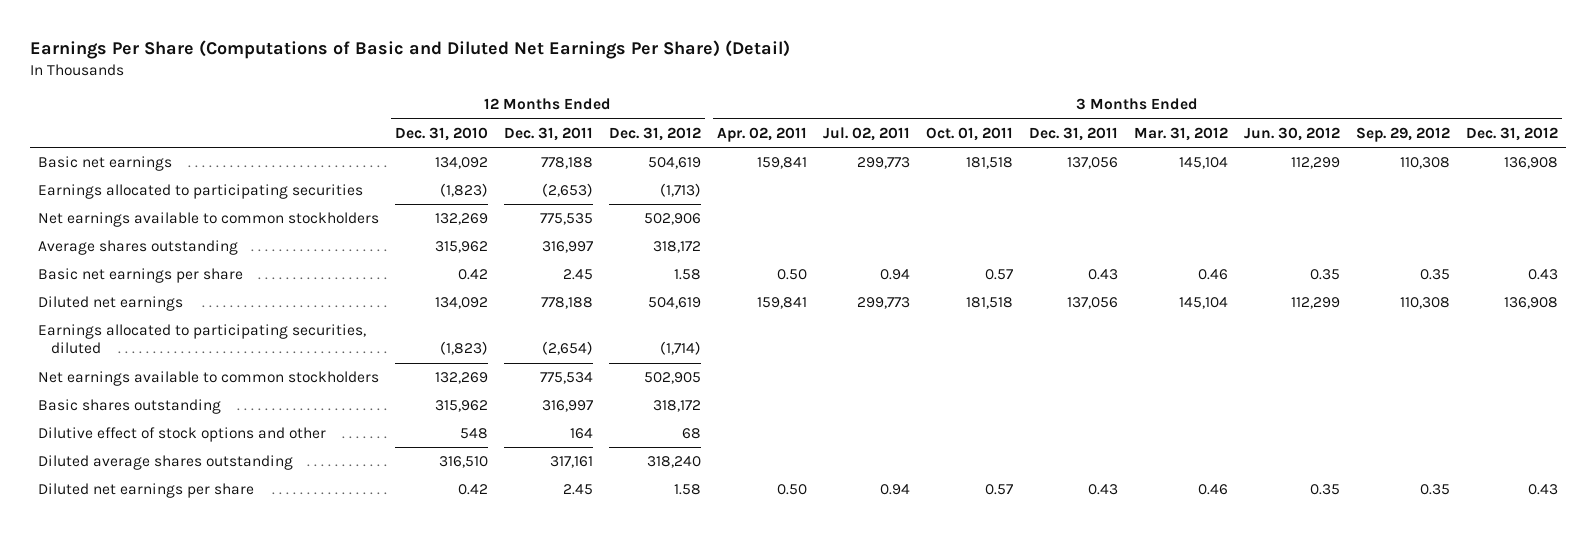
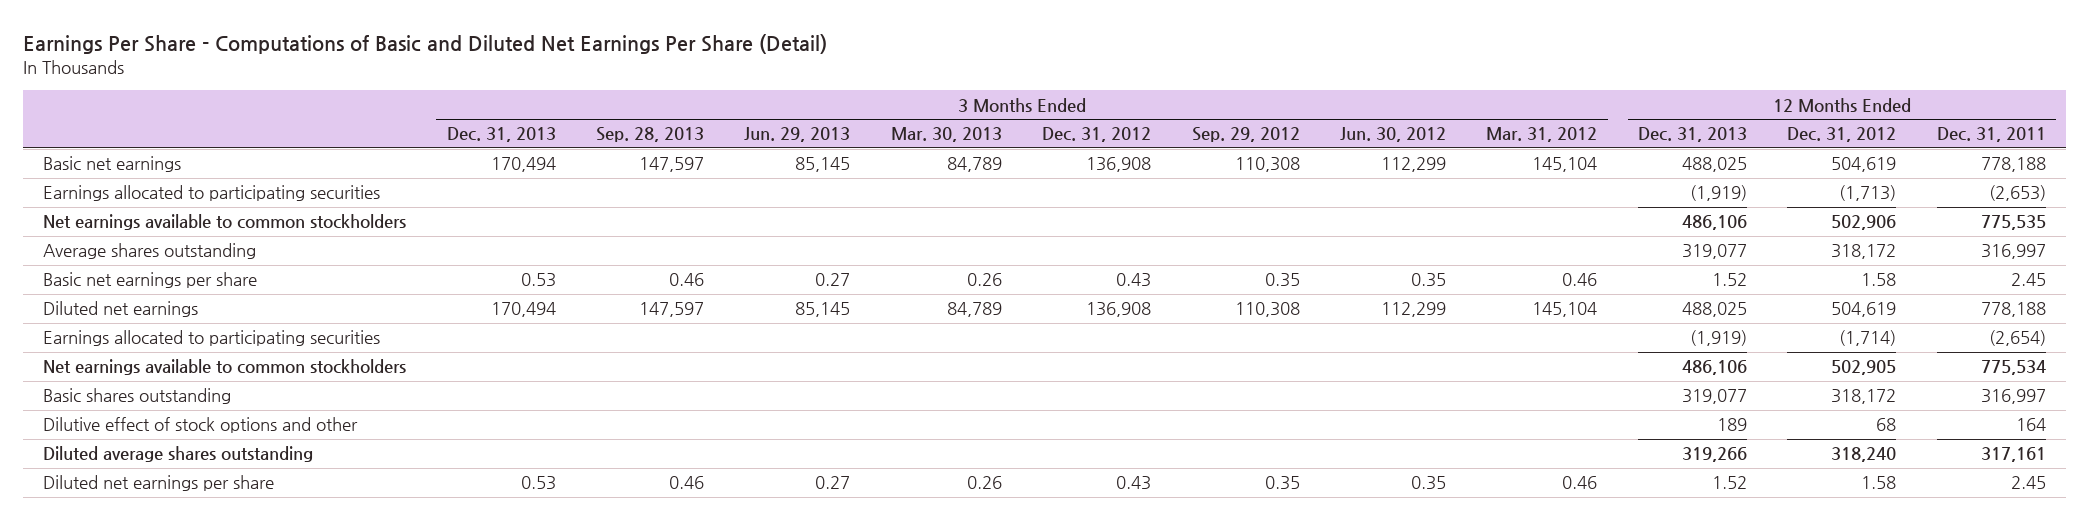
[29,39,790,59] Earnings Per Share (Computations of Basic and Diluted Net Earnings Per Share) (Detail) -> [22,33,827,54] Earnings Per Share - Computations of Basic and Diluted Net Earnings Per Share (Detail)
[394,126,488,141] Dec. 31, 2010 -> none
[716,126,807,142] Apr. 02, 2011 -> none
[822,126,910,141] Jul. 02, 2011 -> none
[925,126,1013,141] Oct. 01, 2011 -> none
[1028,126,1118,141] Dec. 31, 2011 -> none
none -> [446,127,556,143] Dec. 31, 2013
none -> [595,127,704,143] Sep. 28, 2013
none -> [744,127,851,143] Jun. 29, 2013
none -> [890,127,1002,143] Mar. 30, 2013
none -> [1637,127,1747,143] Dec. 31, 2013
[37,324,366,355] Earnings allocated to participating securities, diluted -> [43,330,381,347] Earnings allocated to participating securities

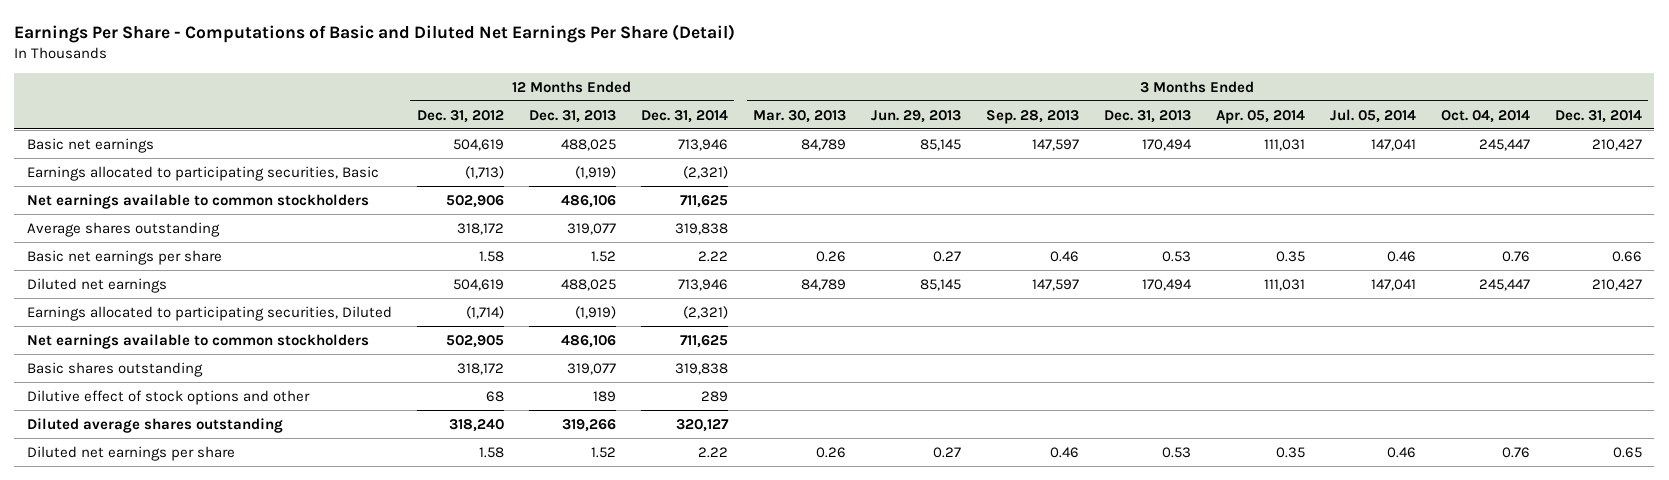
[1042,127,1152,143] Dec. 31, 2012 -> none
[1191,127,1300,143] Sep. 29, 2012 -> none
[1340,127,1447,143] Jun. 30, 2012 -> none
[1486,127,1598,143] Mar. 31, 2012 -> none
[1936,127,2046,143] Dec. 31, 2011 -> none
none -> [640,109,728,123] Dec. 31, 2014
none -> [1215,109,1305,124] Apr. 05, 2014
none -> [1329,108,1416,123] Jul. 05, 2014
none -> [1440,109,1530,123] Oct. 04, 2014
none -> [1554,109,1642,123] Dec. 31, 2014
[43,185,381,202] Earnings allocated to participating securities -> [26,165,379,181] Earnings allocated to participating securities, Basic
[43,330,381,347] Earnings allocated to participating securities -> [26,305,392,321] Earnings allocated to participating securities, Diluted

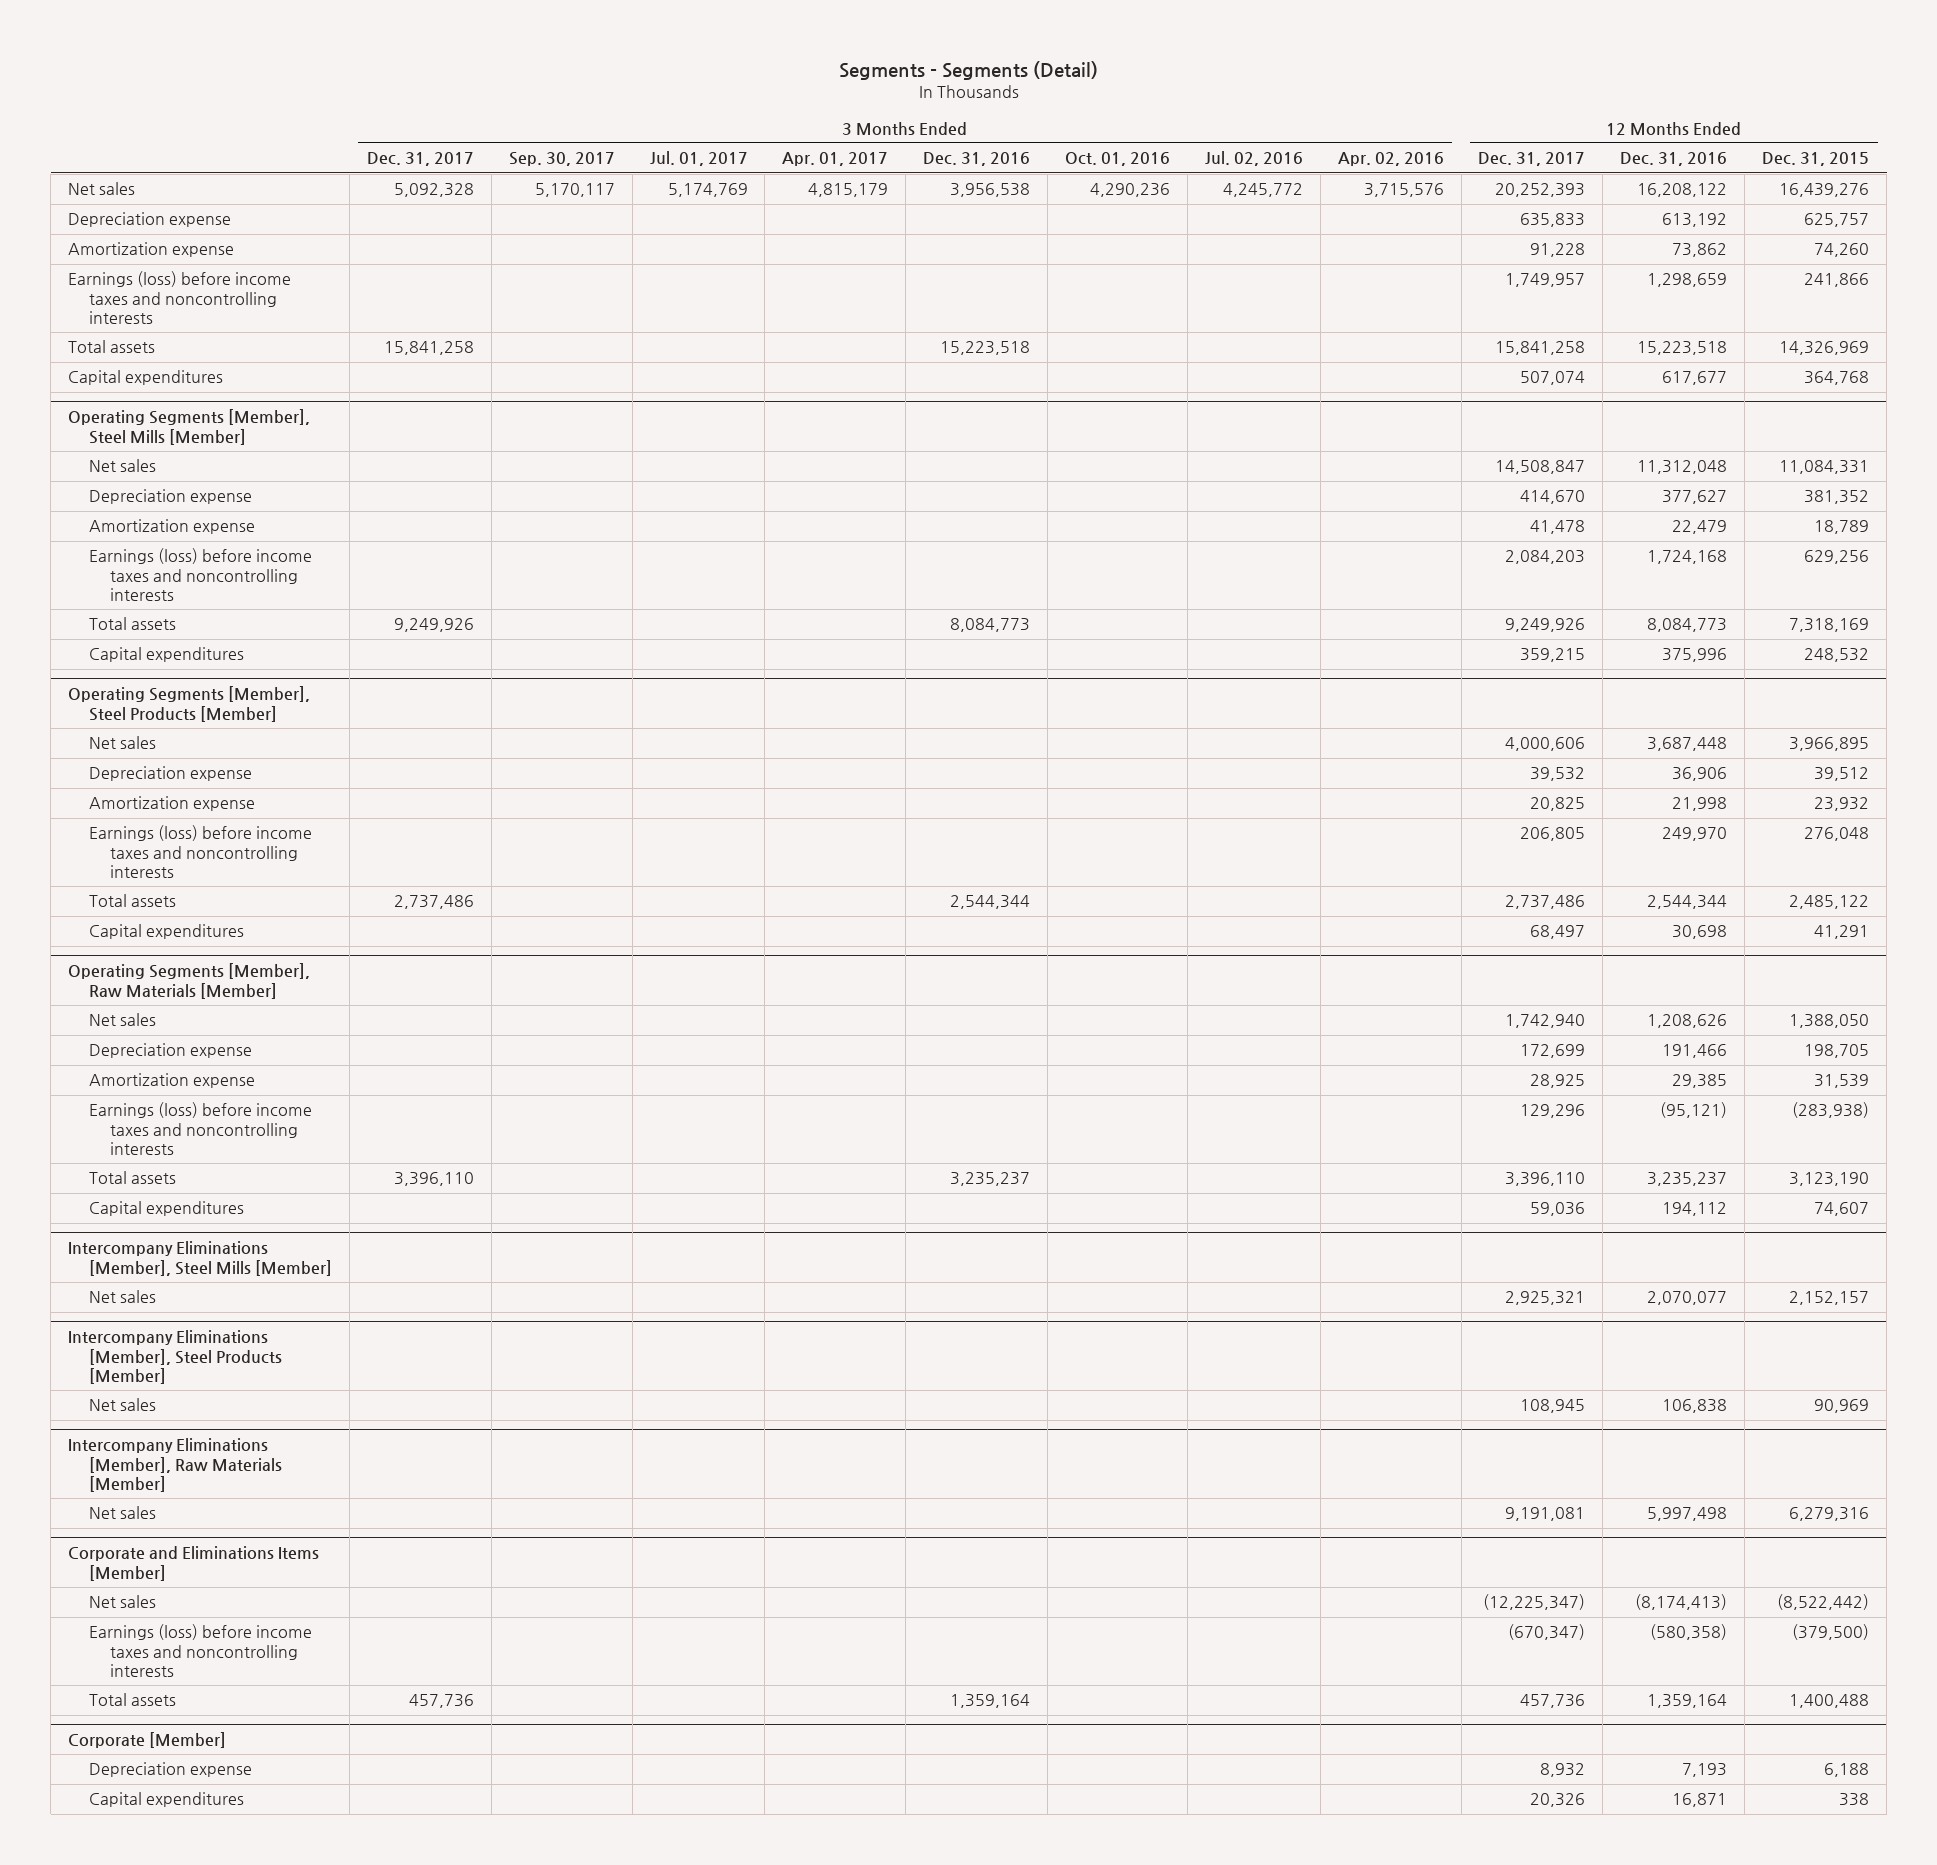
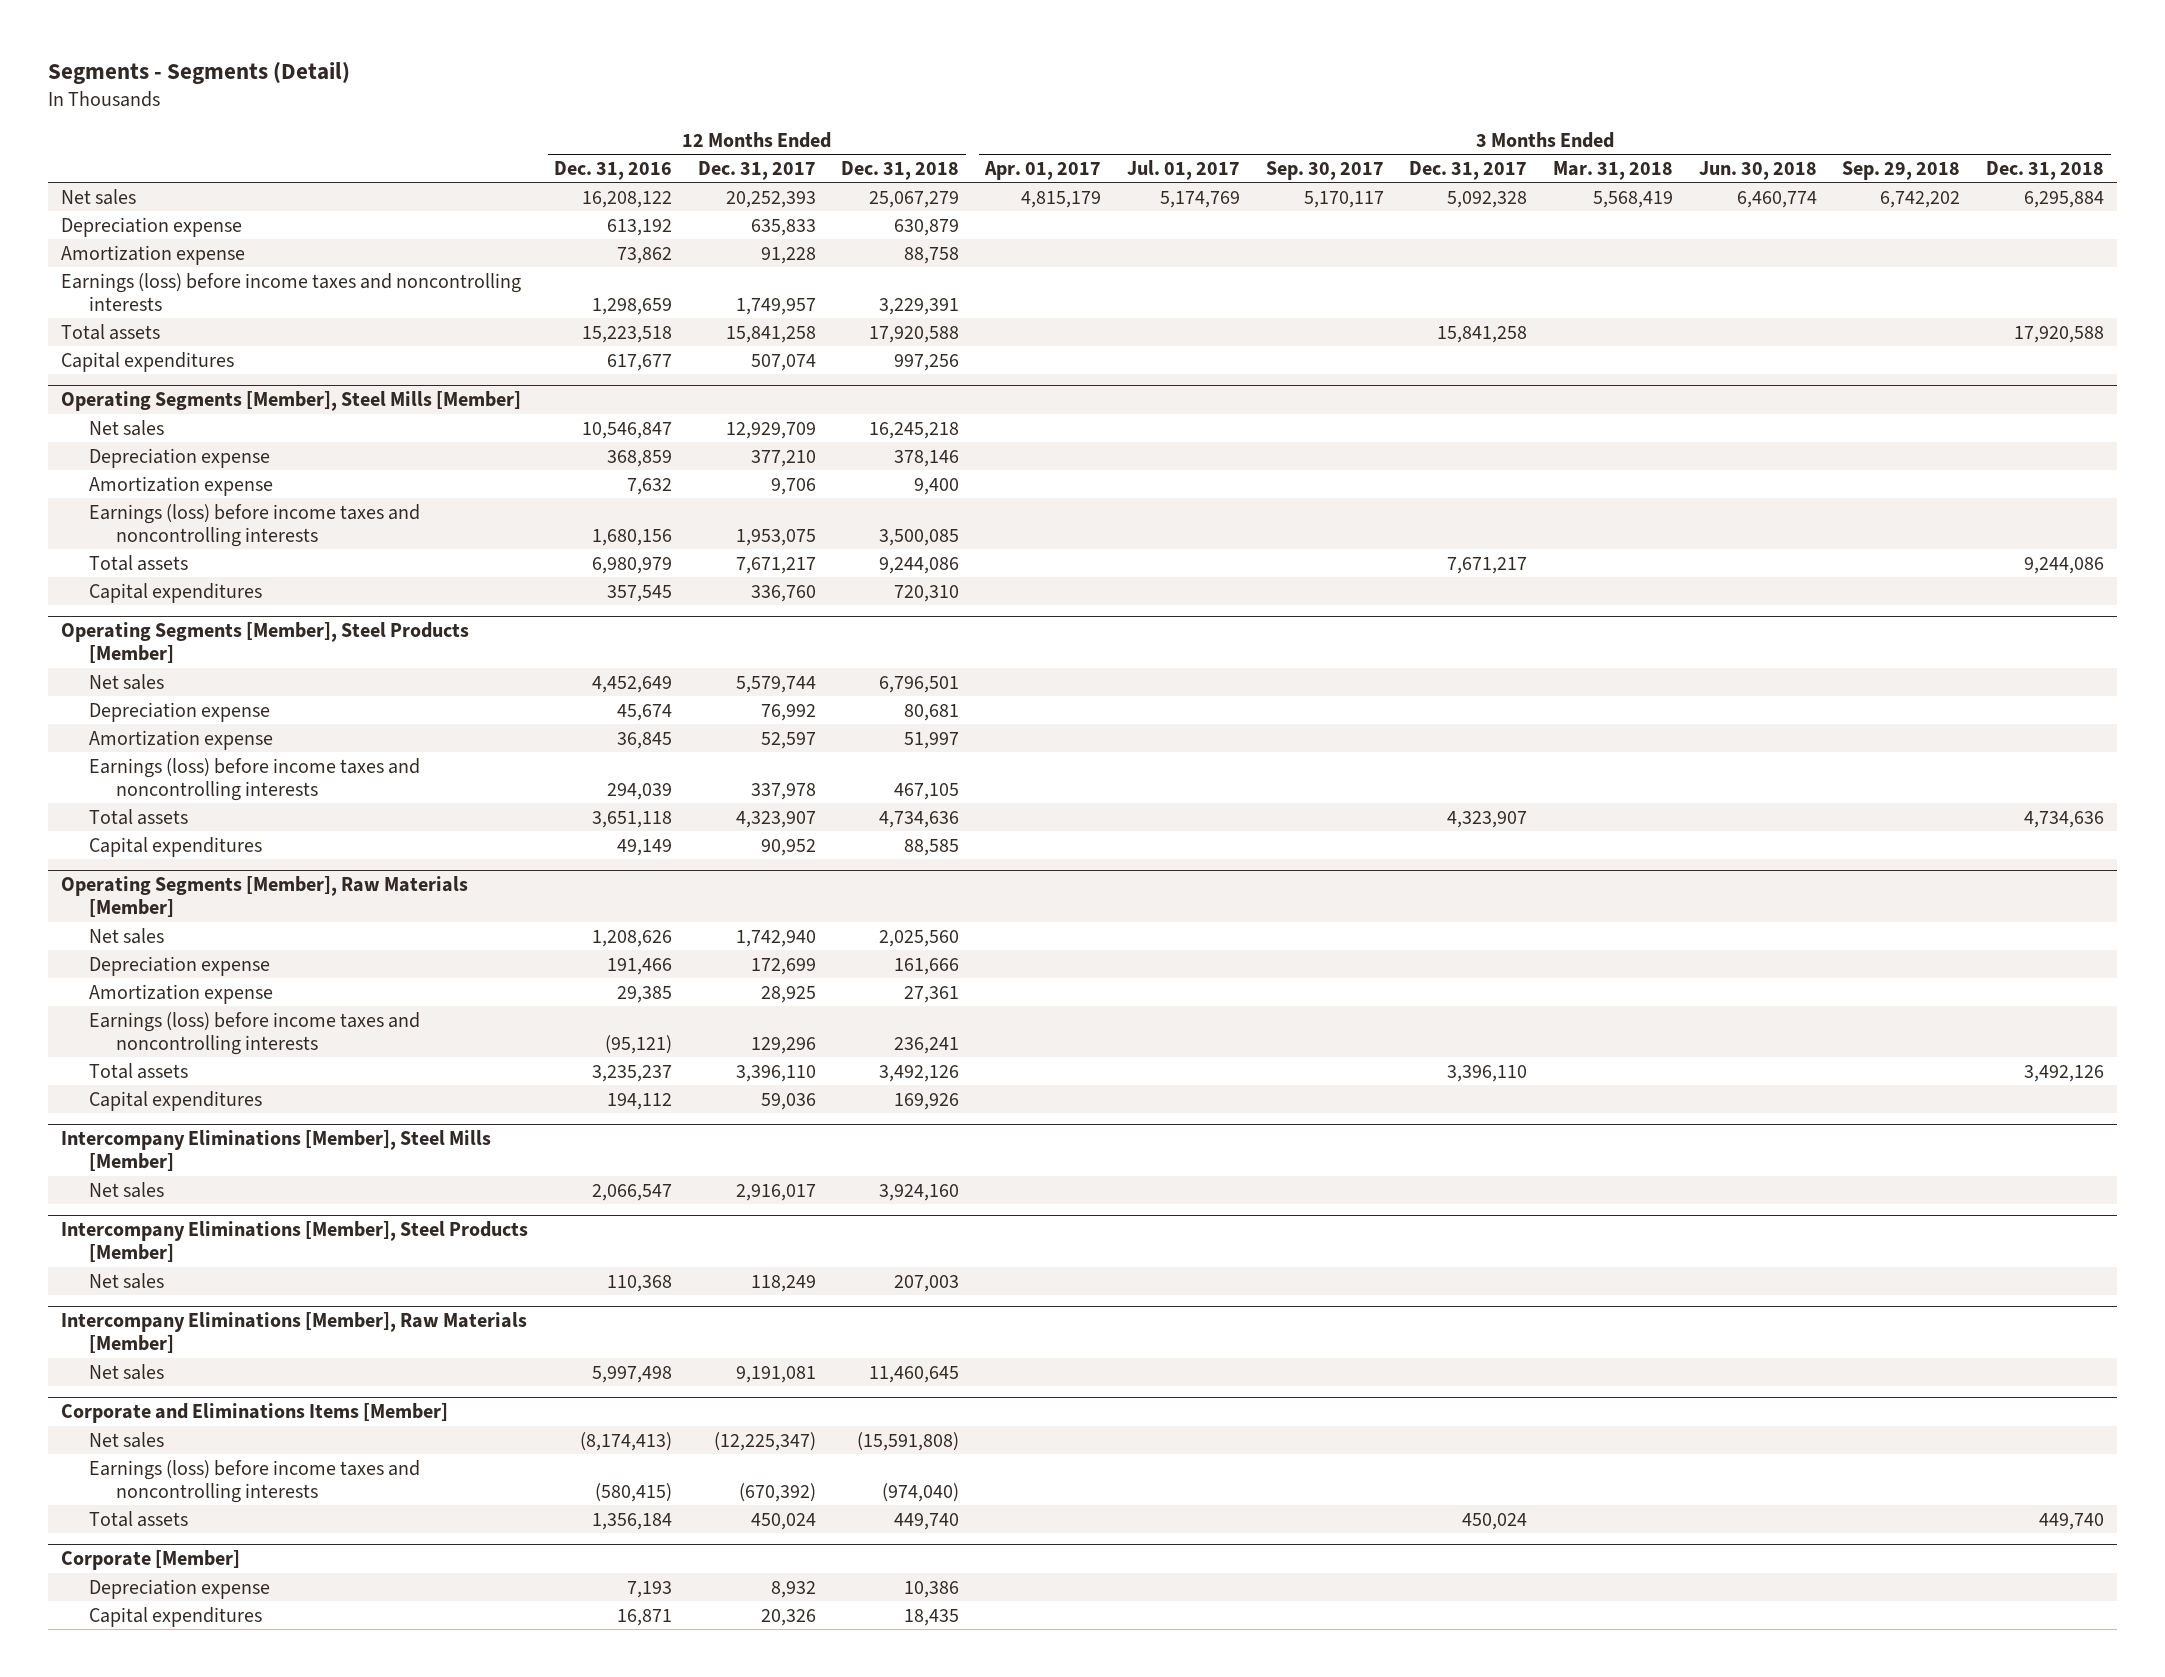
[923,152,1031,167] Dec. 31, 2016 -> none
[1064,152,1170,167] Oct. 01, 2016 -> none
[1204,151,1303,167] Jul. 02, 2016 -> none
[1337,152,1444,167] Apr. 02, 2016 -> none
[1762,152,1870,167] Dec. 31, 2015 -> none
none -> [841,160,960,180] Dec. 31, 2018
none -> [1552,160,1673,180] Mar. 31, 2018
none -> [1698,160,1817,180] Jun. 30, 2018
none -> [1842,160,1961,180] Sep. 29, 2018
none -> [1986,160,2105,180] Dec. 31, 2018
[1495,460,1586,475] 14,508,847 -> [725,421,816,439] 12,929,709
[1637,460,1728,475] 11,312,048 -> [581,421,672,439] 10,546,847
[1520,490,1586,505] 414,670 -> [750,449,816,467] 377,210
[1662,490,1728,505] 377,627 -> [606,449,672,467] 368,859
[1530,520,1586,535] 41,478 -> [770,477,816,495] 9,706
[1672,520,1728,535] 22,479 -> [626,477,672,495] 7,632
[1505,550,1586,565] 2,084,203 -> [735,528,816,546] 1,953,075
[1647,550,1728,565] 1,724,168 -> [591,528,672,546] 1,680,156
[393,618,474,633] 9,249,926 -> [1447,556,1528,574] 7,671,217
[1505,618,1586,633] 9,249,926 -> [735,556,816,574] 7,671,217
[1647,618,1728,633] 8,084,773 -> [591,556,672,574] 6,980,979
[1520,648,1586,663] 359,215 -> [750,584,816,602] 336,760
[1662,648,1728,663] 375,996 -> [606,584,672,602] 357,545
[1505,737,1586,752] 4,000,606 -> [735,675,816,693] 5,579,744
[1647,737,1728,752] 3,687,448 -> [591,675,672,693] 4,452,649
[1530,767,1586,782] 39,532 -> [760,703,816,721] 76,992
[1672,767,1728,782] 36,906 -> [616,703,672,721] 45,674
[1530,797,1586,812] 20,825 -> [760,731,816,749] 52,597
[1672,797,1728,812] 21,998 -> [616,731,672,749] 36,845
[1520,827,1586,842] 206,805 -> [750,782,816,800] 337,978
[1662,827,1728,842] 249,970 -> [606,782,672,800] 294,039
[393,895,474,910] 2,737,486 -> [1447,810,1528,828] 4,323,907
[1505,895,1586,910] 2,737,486 -> [735,810,816,828] 4,323,907
[1647,895,1728,910] 2,544,344 -> [591,810,672,828] 3,651,118
[1530,925,1586,940] 68,497 -> [760,838,816,856] 90,952
[1672,925,1728,940] 30,698 -> [616,838,672,856] 49,149
[1505,1291,1586,1306] 2,925,321 -> [735,1183,816,1201] 2,916,017
[1647,1291,1728,1306] 2,070,077 -> [591,1183,672,1201] 2,066,547
[1520,1399,1586,1414] 108,945 -> [750,1274,816,1292] 118,249
[1662,1399,1728,1414] 106,838 -> [606,1274,672,1292] 110,368
[1508,1624,1586,1641] (670,347) -> [738,1482,816,1502] (670,392)
[1650,1624,1728,1641] (580,358) -> [594,1482,672,1502] (580,415)
[408,1694,474,1709] 457,736 -> [1462,1512,1528,1530] 450,024
[1520,1694,1586,1709] 457,736 -> [750,1512,816,1530] 450,024
[1647,1694,1728,1709] 1,359,164 -> [591,1512,672,1530] 1,356,184

